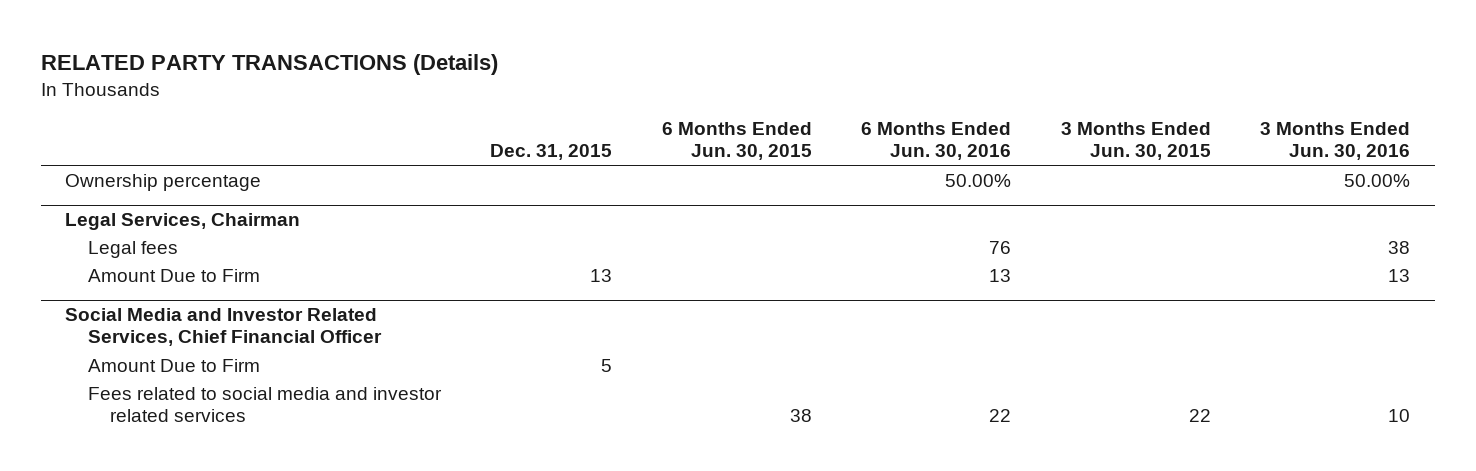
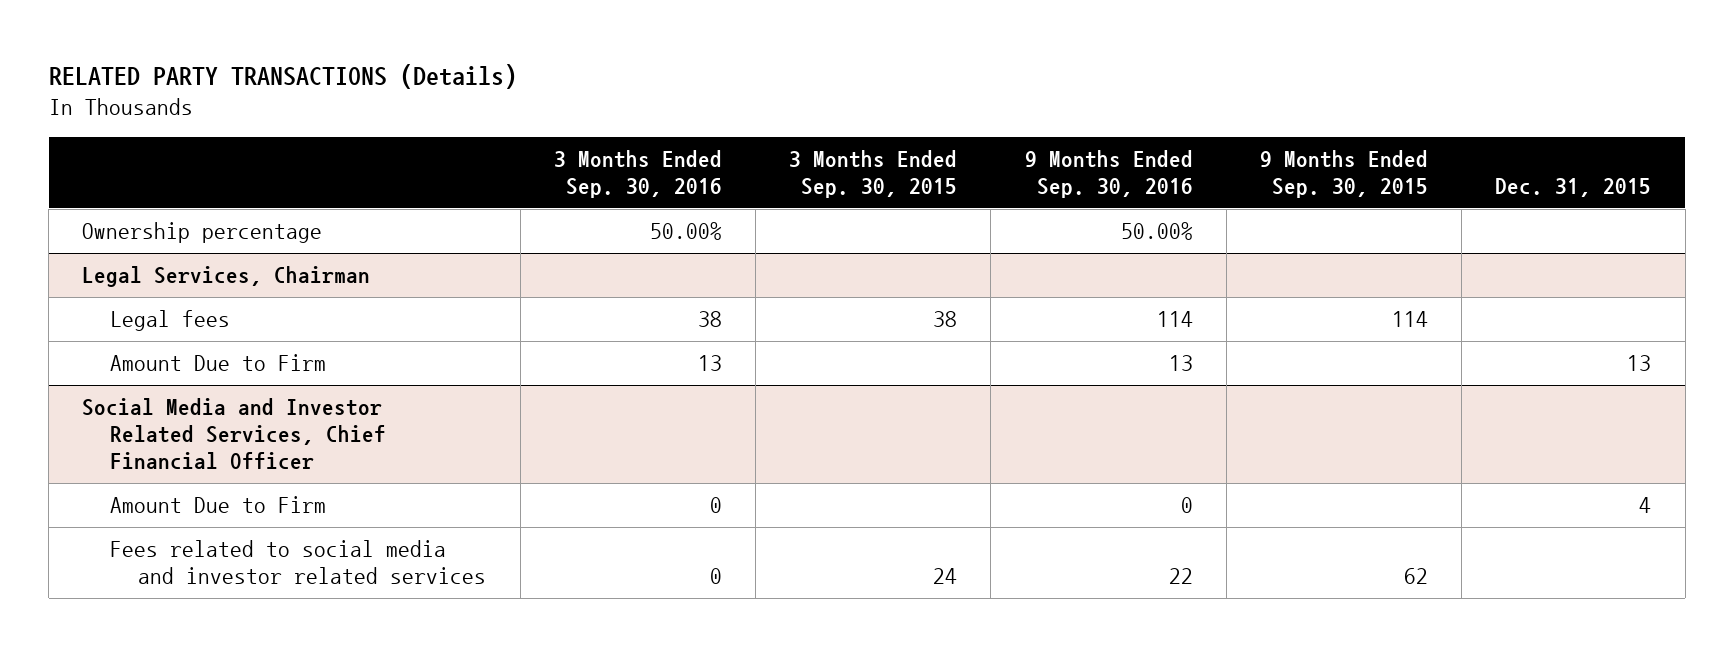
[661,122,812,161] 6 Months Ended Jun. 30, 2015 -> none
[861,122,1012,161] 6 Months Ended Jun. 30, 2016 -> none
[1060,122,1211,161] 3 Months Ended Jun. 30, 2015 -> none
[1260,122,1411,161] 3 Months Ended Jun. 30, 2016 -> none
none -> [553,150,722,199] 3 Months Ended Sep. 30, 2016
none -> [789,150,958,199] 3 Months Ended Sep. 30, 2015
none -> [1024,150,1193,199] 9 Months Ended Sep. 30, 2016
none -> [1260,150,1429,199] 9 Months Ended Sep. 30, 2015
[601,358,613,372] 5 -> [1639,497,1652,514] 4

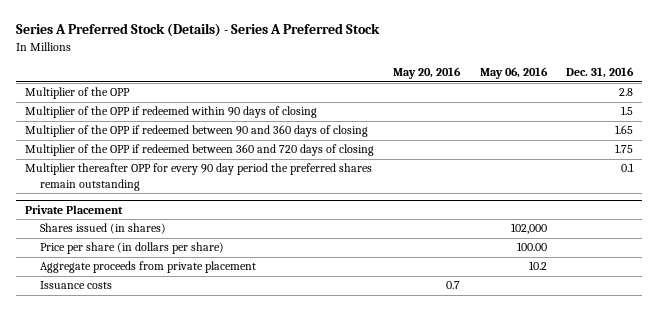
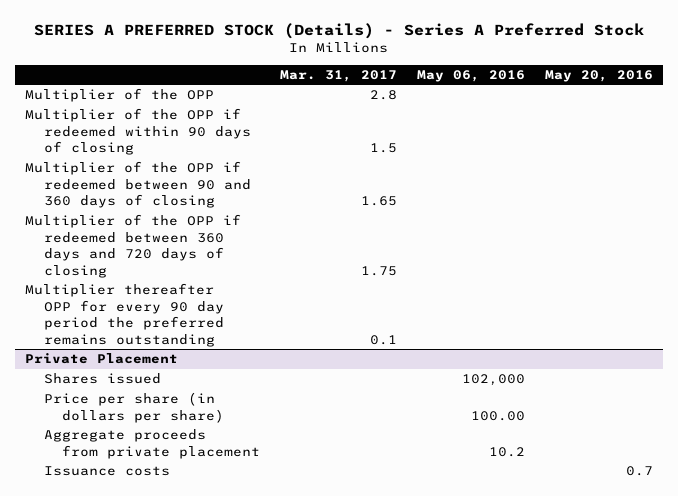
[15,23,380,38] Series A Preferred Stock (Details) - Series A Preferred Stock -> [34,22,645,39] SERIES A PREFERRED STOCK (Details) - Series A Preferred Stock
[565,67,634,79] Dec. 31, 2016 -> none
none -> [280,70,398,83] Mar. 31, 2017
[25,144,375,157] Multiplier of the OPP if redeemed between 360 and 720 days of closing -> [24,214,241,278] Multiplier of the OPP if redeemed between 360 days and 720 days of closing
[25,163,373,191] Multiplier thereafter OPP for every 90 day period the preferred shares remain outstanding -> [24,283,224,347] Multiplier thereafter OPP for every 90 day period the preferred remains outstanding
[40,223,167,235] Shares issued (in shares) -> [43,373,161,385] Shares issued

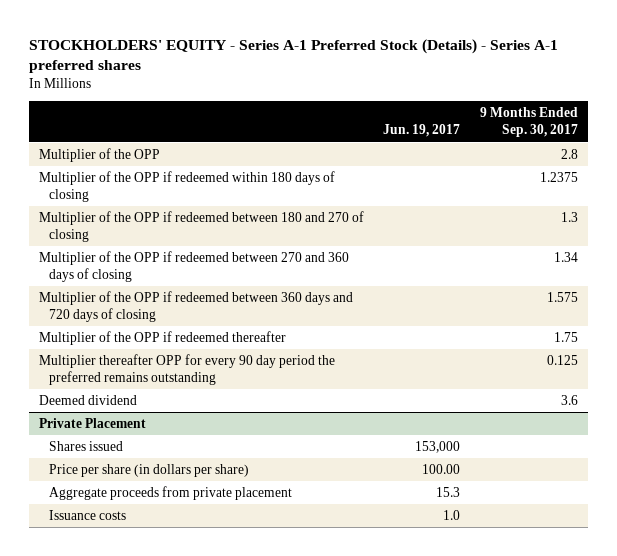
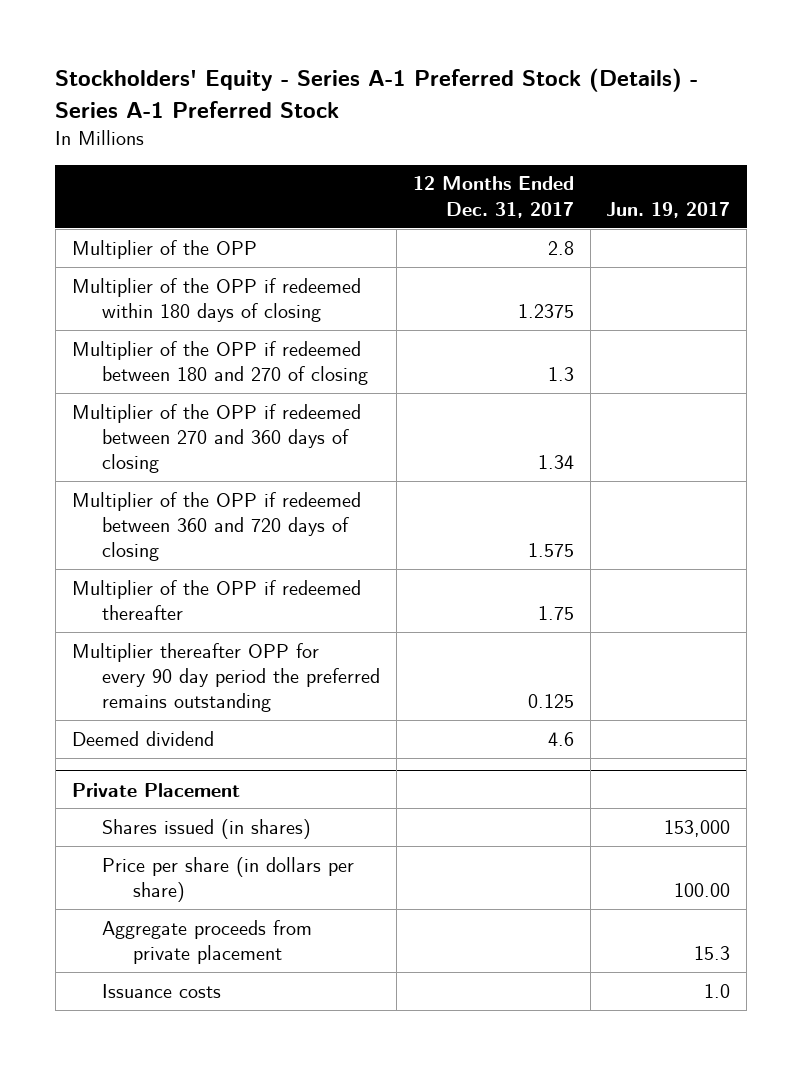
[28,38,558,74] STOCKHOLDERS' EQUITY - Series A-1 Preferred Stock (Details) - Series A-1 preferred shares -> [55,68,699,118] Stockholders' Equity - Series A-1 Preferred Stock (Details) - Series A-1 Preferred Stock
[479,107,578,138] 9 Months Ended Sep. 30, 2017 -> none
none -> [412,176,574,218] 12 Months Ended Dec. 31, 2017
[38,290,353,322] Multiplier of the OPP if redeemed between 360 days and 720 days of closing -> [71,491,361,562] Multiplier of the OPP if redeemed between 360 and 720 days of closing
[48,440,123,451] Shares issued -> [102,818,312,839] Shares issued (in shares)

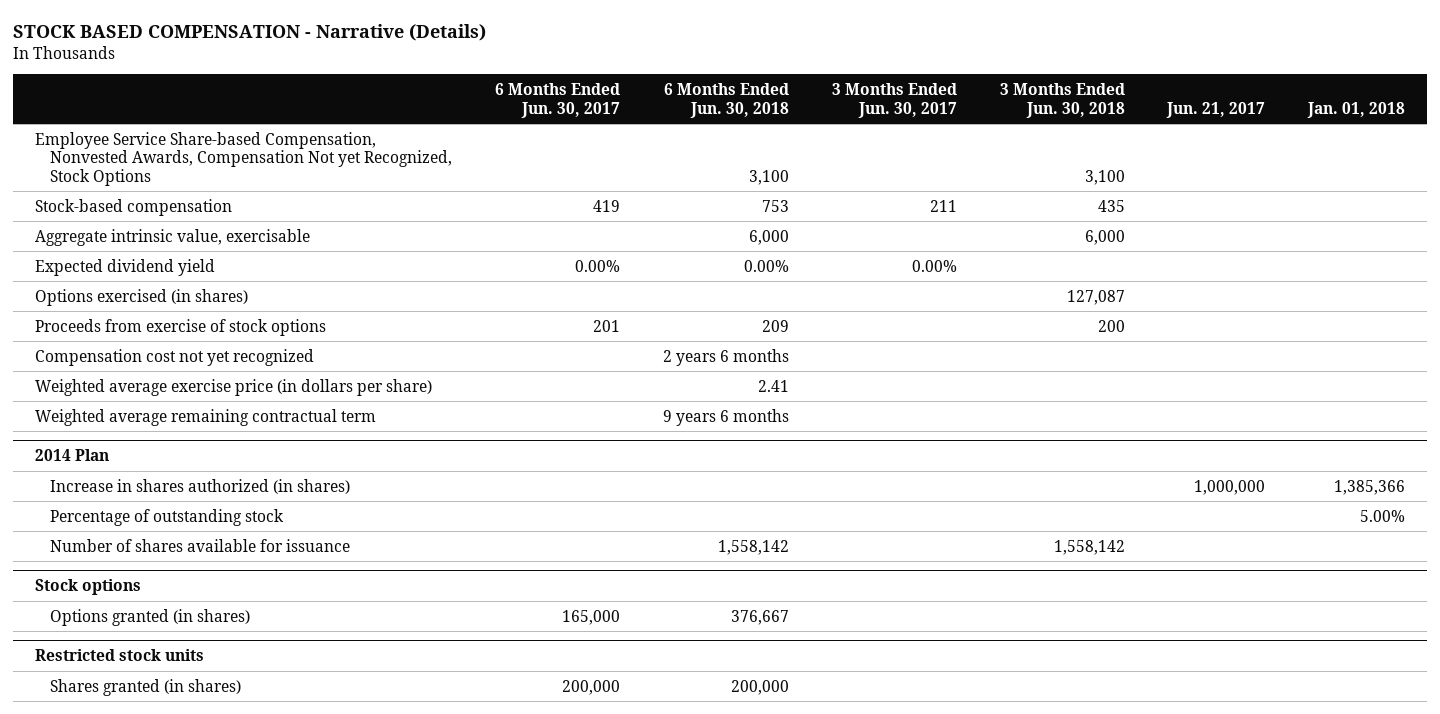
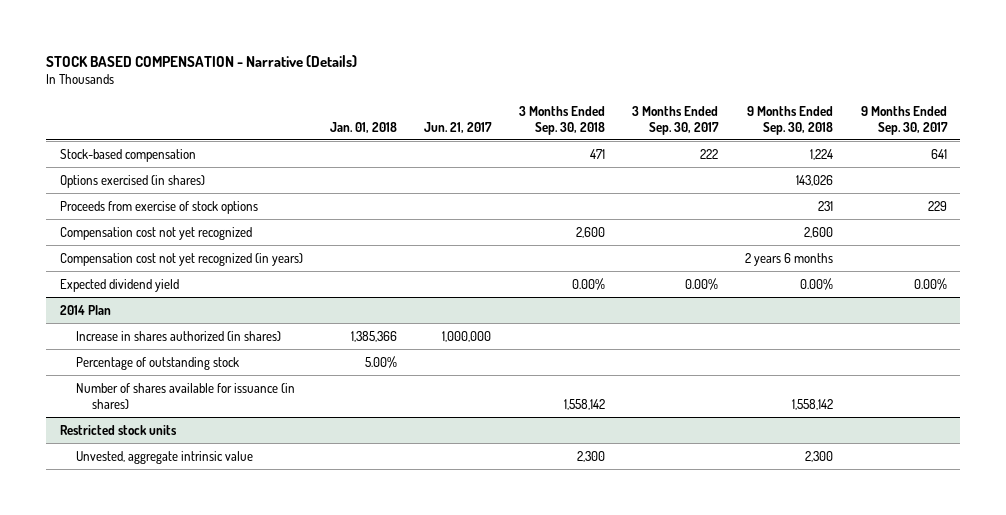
[495,83,621,118] 6 Months Ended Jun. 30, 2017 -> none
[663,83,789,118] 6 Months Ended Jun. 30, 2018 -> none
[831,83,957,118] 3 Months Ended Jun. 30, 2017 -> none
[999,83,1125,118] 3 Months Ended Jun. 30, 2018 -> none
none -> [518,105,605,135] 3 Months Ended Sep. 30, 2018
none -> [631,105,719,135] 3 Months Ended Sep. 30, 2017
none -> [747,105,834,135] 9 Months Ended Sep. 30, 2018
none -> [860,105,948,135] 9 Months Ended Sep. 30, 2017
[34,131,453,186] Employee Service Share-based Compensation, Nonvested Awards, Compensation Not yet Recognized, Stock Options -> none
[34,228,310,246] Aggregate intrinsic value, exercisable -> none
[34,378,432,396] Weighted average exercise price (in dollars per share) -> none
[34,408,376,426] Weighted average remaining contractual term -> none
none -> [59,252,303,266] Compensation cost not yet recognized (in years)
[34,258,215,276] Expected dividend yield -> [59,278,179,292] Expected dividend yield
[34,579,141,596] Stock options -> none
[50,608,251,626] Options granted (in shares) -> none
[50,538,351,552] Number of shares available for issuance -> [76,382,296,410] Number of shares available for issuance (in shares)
[50,678,242,696] Shares granted (in shares) -> none
none -> [76,450,254,464] Unvested, aggregate intrinsic value

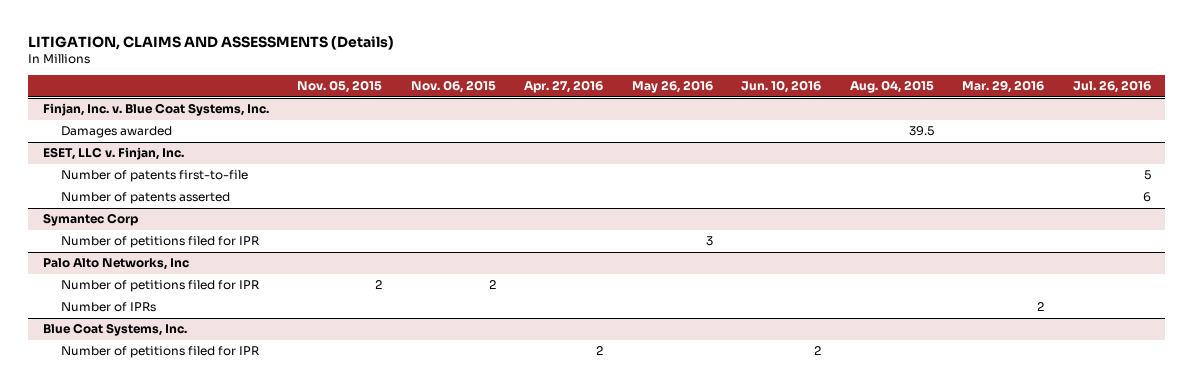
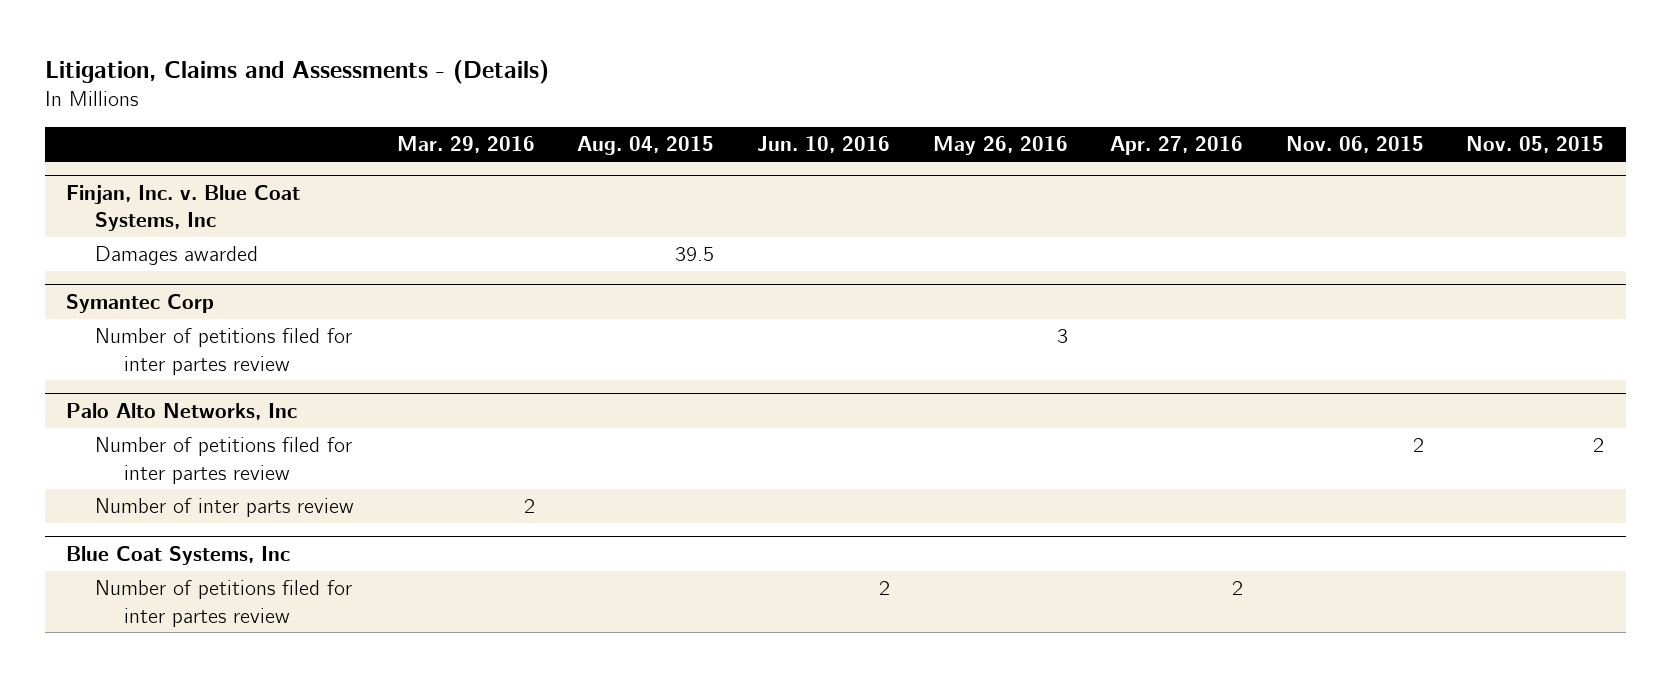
[28,36,395,51] LITIGATION, CLAIMS AND ASSESSMENTS (Details) -> [44,59,549,84] Litigation, Claims and Assessments - (Details)
[1072,80,1151,94] Jul. 26, 2016 -> none
[42,103,269,117] Finjan, Inc. v. Blue Coat Systems, Inc. -> [66,184,301,232] Finjan, Inc. v. Blue Coat Systems, Inc
[42,147,184,161] ESET, LLC v. Finjan, Inc. -> none
[61,170,249,183] Number of patents first-to-file -> none
[61,192,231,205] Number of patents asserted -> none
[61,236,261,249] Number of petitions filed for IPR -> [95,328,353,375] Number of petitions filed for inter partes review
[61,302,157,313] Number of IPRs -> none
[61,280,261,293] Number of petitions filed for IPR -> [95,437,353,484] Number of petitions filed for inter partes review
none -> [95,498,355,518] Number of inter parts review
[42,323,187,337] Blue Coat Systems, Inc. -> [66,545,291,565] Blue Coat Systems, Inc
[61,346,261,359] Number of petitions filed for IPR -> [95,580,353,627] Number of petitions filed for inter partes review

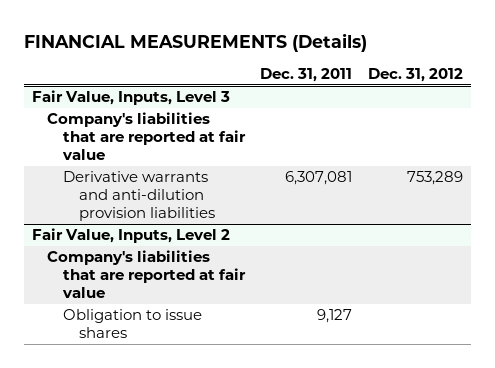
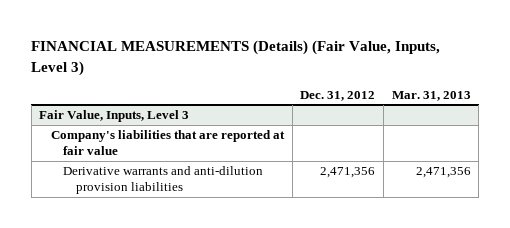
[24,32,368,52] FINANCIAL MEASUREMENTS (Details) -> [31,40,441,76] FINANCIAL MEASUREMENTS (Details) (Fair Value, Inputs, Level 3)
[260,68,353,83] Dec. 31, 2011 -> none
none -> [391,90,471,101] Mar. 31, 2013
[31,228,230,244] Fair Value, Inputs, Level 2 -> none
[47,250,246,299] Company's liabilities that are reported at fair value -> none
[62,309,202,339] Obligation to issue shares -> none
[407,171,464,186] 753,289 -> [320,167,376,179] 2,471,356

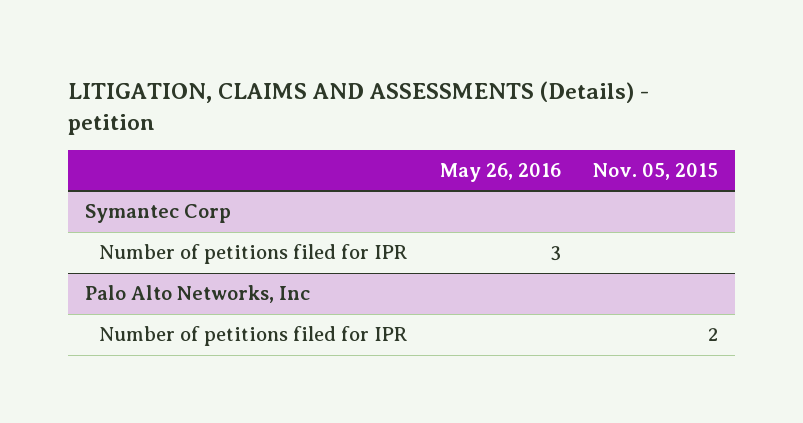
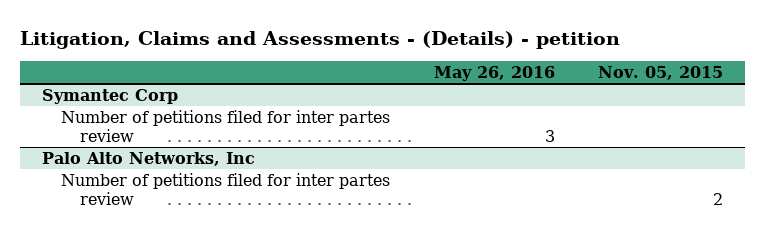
[68,81,650,135] LITIGATION, CLAIMS AND ASSESSMENTS (Details) - petition -> [20,31,621,50] Litigation, Claims and Assessments - (Details) - petition
[98,244,407,265] Number of petitions filed for IPR -> [60,110,390,142] Number of petitions filed for inter partes review
[98,326,407,347] Number of petitions filed for IPR -> [60,173,390,205] Number of petitions filed for inter partes review

